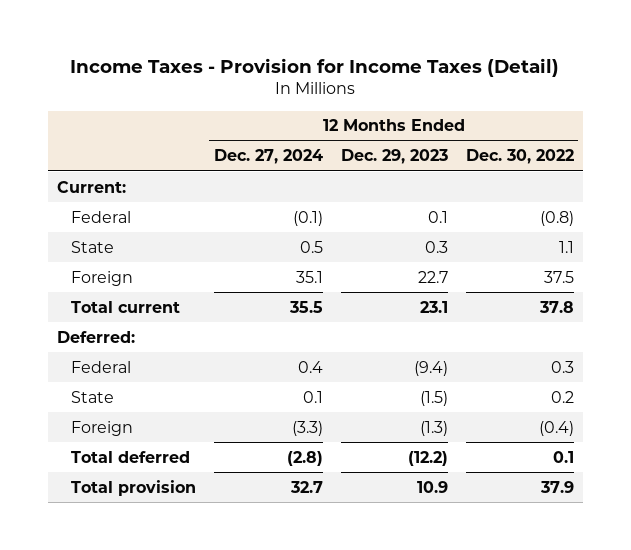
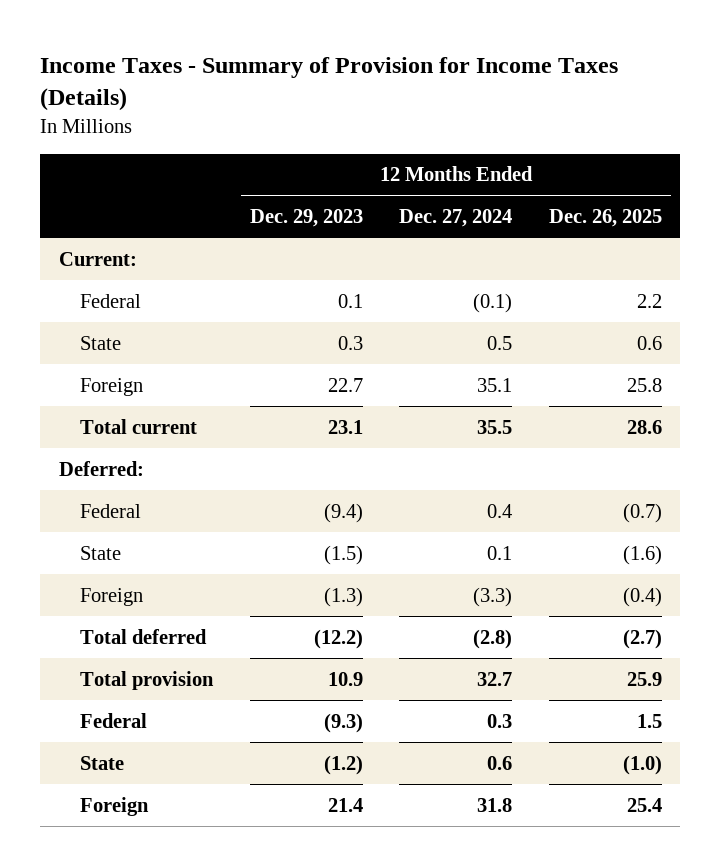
[70,57,560,77] Income Taxes - Provision for Income Taxes (Detail) -> [40,56,619,111] Income Taxes - Summary of Provision for Income Taxes (Details)
[465,149,574,165] Dec. 30, 2022 -> none
none -> [548,209,662,228] Dec. 26, 2025
none -> [80,712,148,728] Federal
none -> [80,755,125,770] State
none -> [80,796,150,816] Foreign

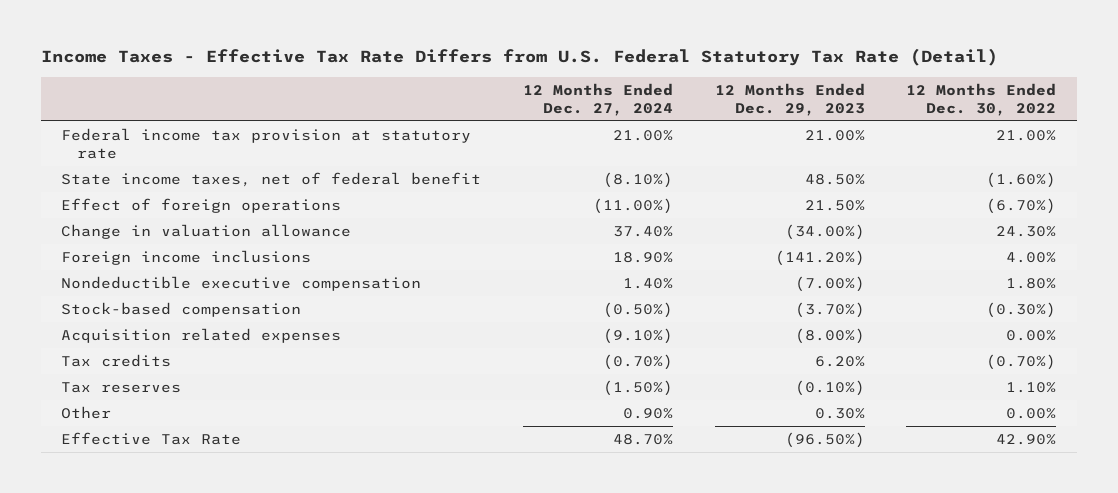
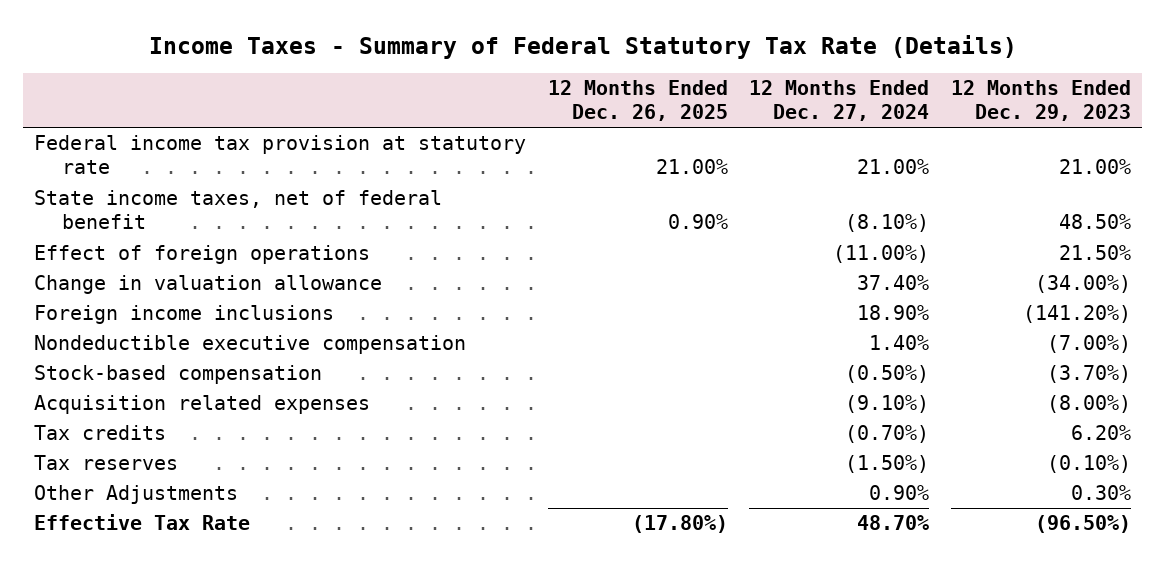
[40,48,998,67] Income Taxes - Effective Tax Rate Differs from U.S. Federal Statutory Tax Rate (Detail) -> [148,34,1017,59] Income Taxes - Summary of Federal Statutory Tax Rate (Details)
[906,82,1057,116] 12 Months Ended Dec. 30, 2022 -> none
none -> [547,80,728,122] 12 Months Ended Dec. 26, 2025
[61,406,112,420] Other -> [34,485,239,505] Other Adjustments

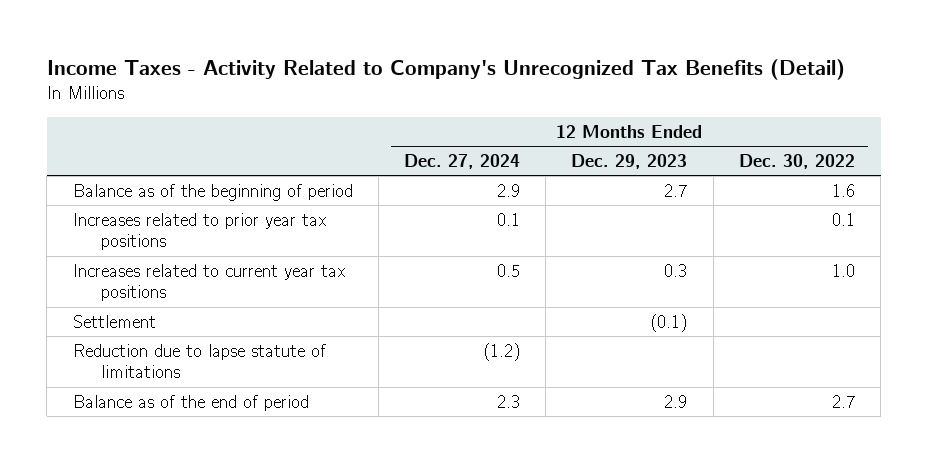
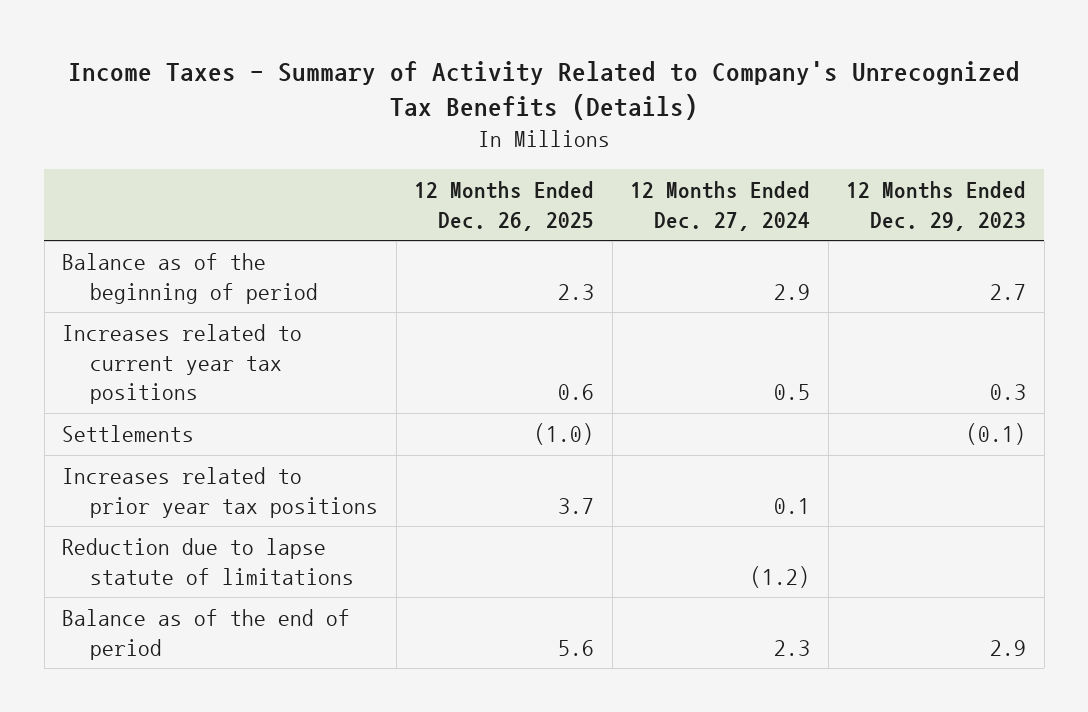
[46,58,845,80] Income Taxes - Activity Related to Company's Unrecognized Tax Benefits (Detail) -> [68,60,1021,121] Income Taxes - Summary of Activity Related to Company's Unrecognized Tax Benefits (Details)
[738,153,855,169] Dec. 30, 2022 -> none
none -> [414,181,595,231] 12 Months Ended Dec. 26, 2025
[72,314,156,328] Settlement -> [62,425,195,443] Settlements
[72,212,326,251] Increases related to prior year tax positions -> [62,467,379,518] Increases related to prior year tax positions

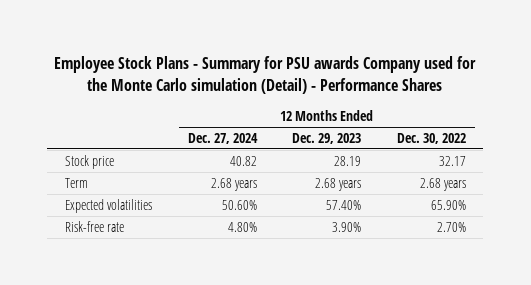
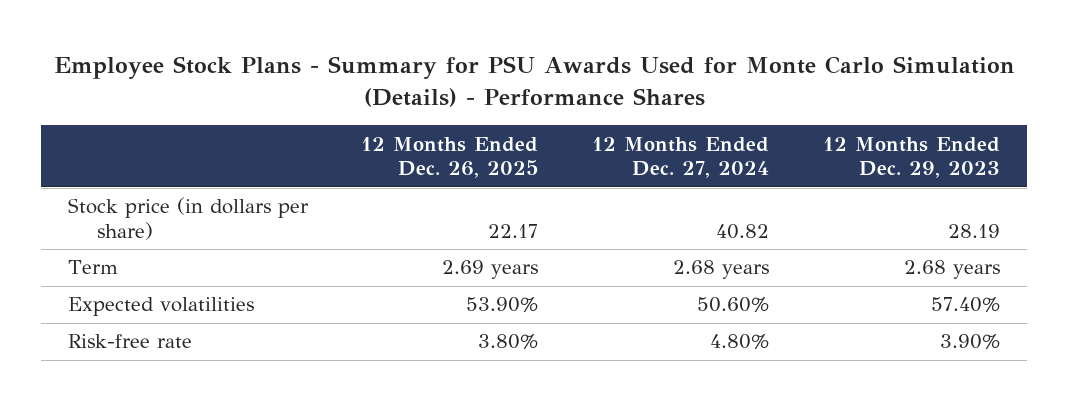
[54,56,477,95] Employee Stock Plans - Summary for PSU awards Company used for the Monte Carlo simulation (Detail) - Performance Shares -> [53,55,1015,107] Employee Stock Plans - Summary for PSU Awards Used for Monte Carlo Simulation (Details) - Performance Shares
[396,133,466,145] Dec. 30, 2022 -> none
none -> [361,136,539,179] 12 Months Ended Dec. 26, 2025
[65,154,115,169] Stock price -> [67,197,309,240] Stock price (in dollars per share)

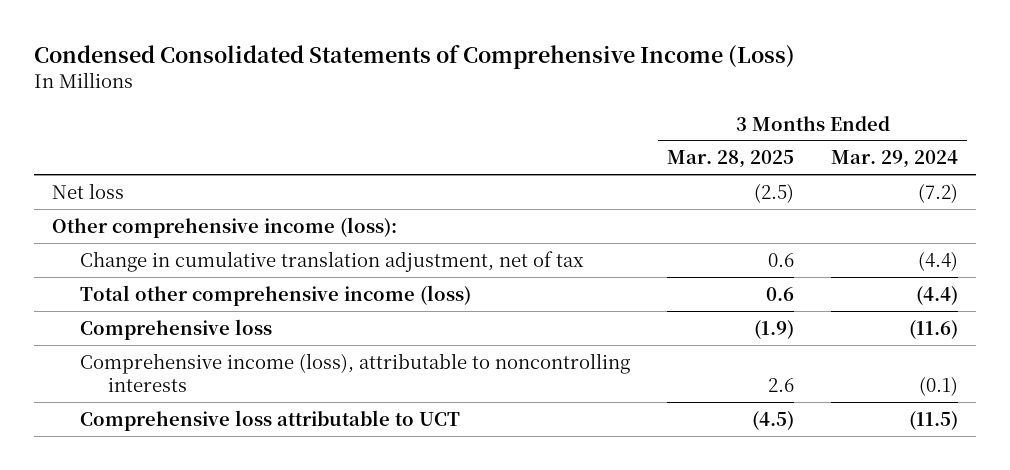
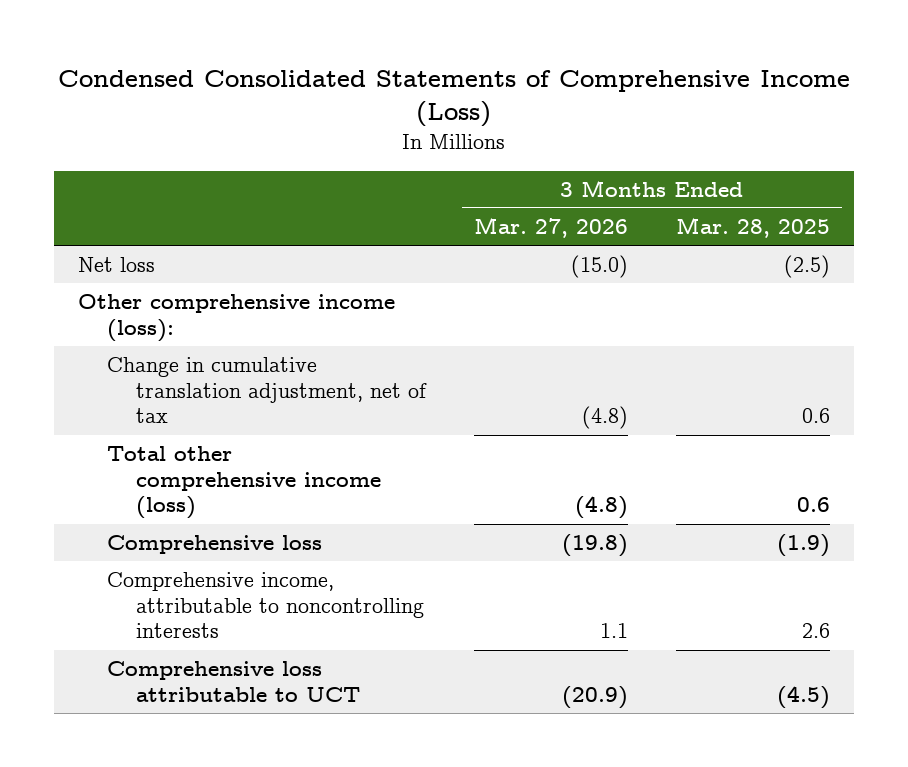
[830,150,958,169] Mar. 29, 2024 -> none
none -> [474,216,629,238] Mar. 27, 2026
[80,352,631,392] Comprehensive income (loss), attributable to noncontrolling interests -> [107,571,424,639] Comprehensive income, attributable to noncontrolling interests

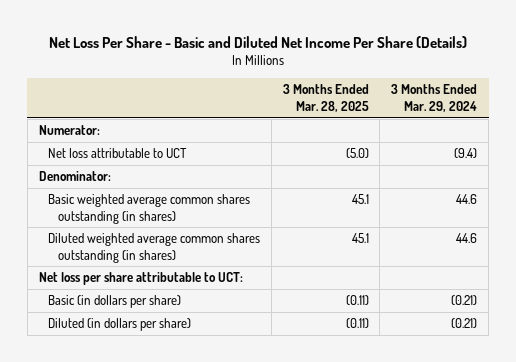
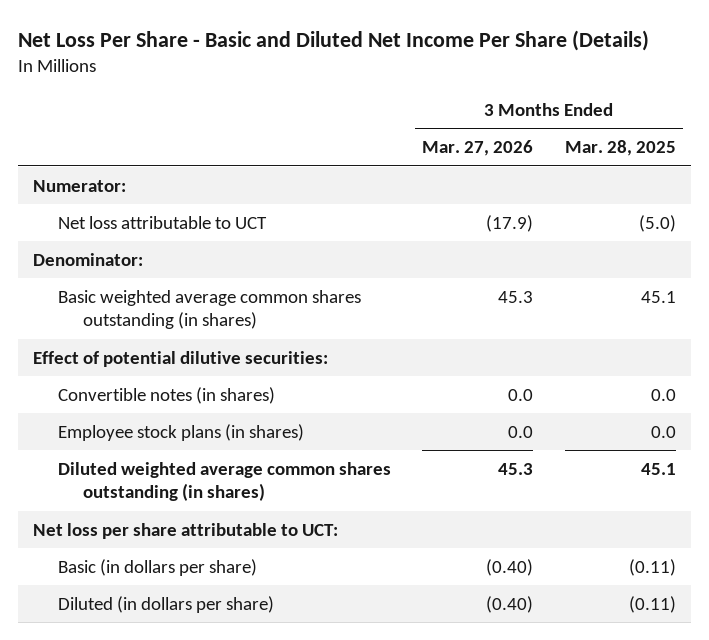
[391,84,478,113] 3 Months Ended Mar. 29, 2024 -> none
none -> [422,140,534,157] Mar. 27, 2026
none -> [33,350,329,367] Effect of potential dilutive securities:
none -> [58,386,276,404] Convertible notes (in shares)
none -> [58,423,305,441] Employee stock plans (in shares)

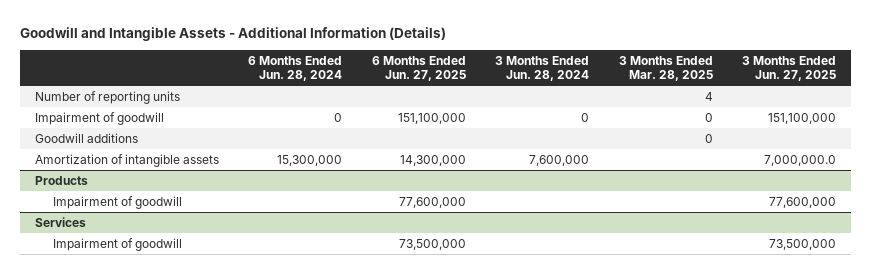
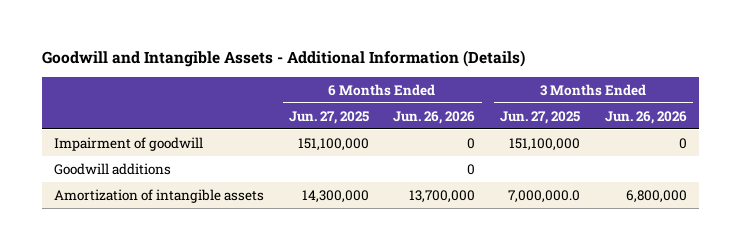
[248,56,343,82] 6 Months Ended Jun. 28, 2024 -> none
[495,56,590,82] 3 Months Ended Jun. 28, 2024 -> none
[618,56,713,82] 3 Months Ended Mar. 28, 2025 -> none
none -> [393,110,476,124] Jun. 26, 2026
none -> [604,110,687,124] Jun. 26, 2026
[34,90,180,104] Number of reporting units -> none
[34,175,88,185] Products -> none
[52,195,182,209] Impairment of goodwill -> none
[34,216,86,227] Services -> none
[52,237,182,251] Impairment of goodwill -> none

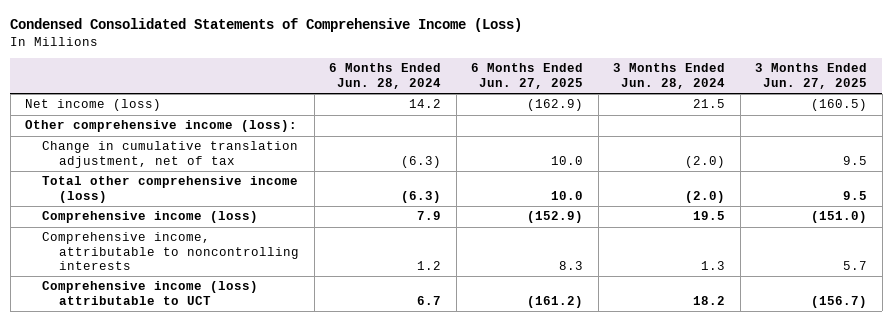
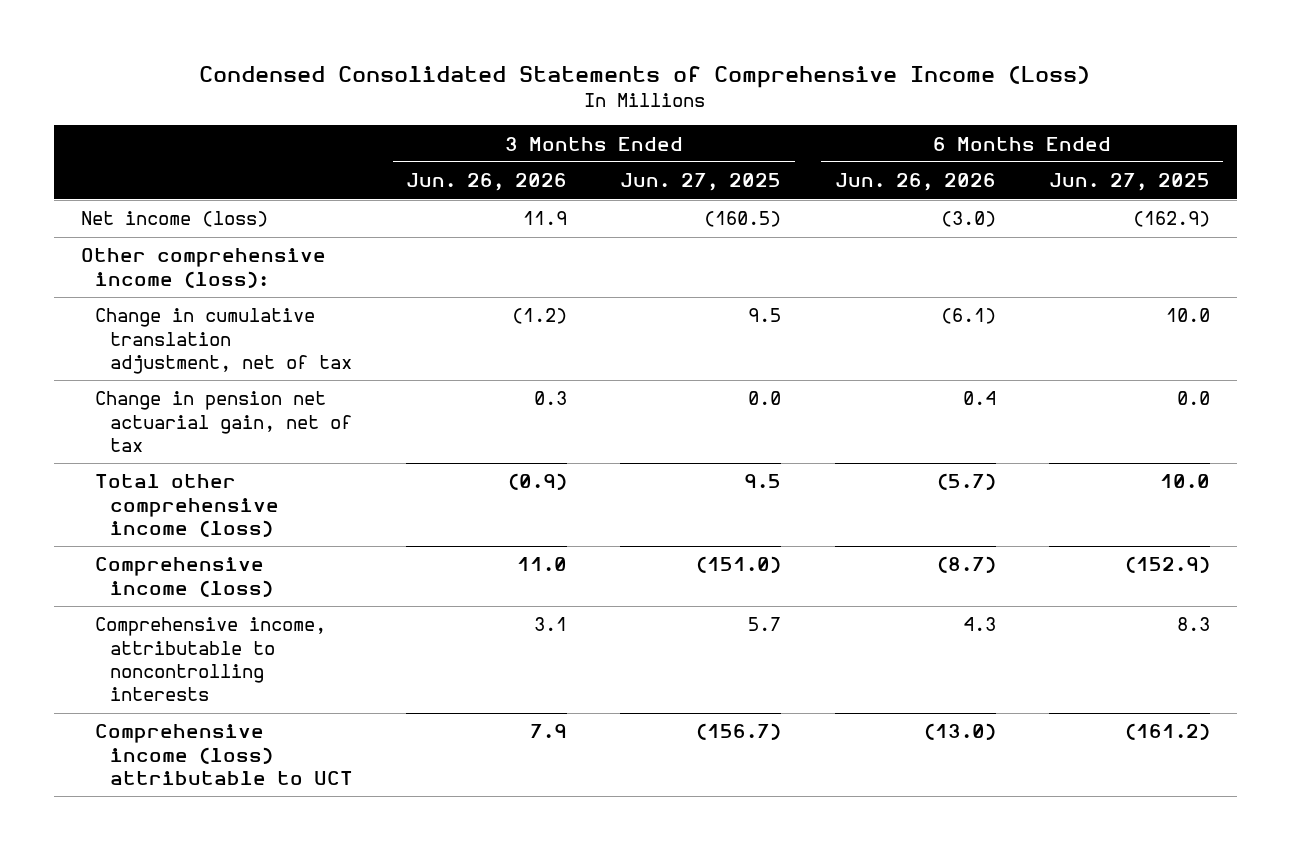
[329,63,442,89] 6 Months Ended Jun. 28, 2024 -> none
[613,63,726,89] 3 Months Ended Jun. 28, 2024 -> none
none -> [405,173,567,192] Jun. 26, 2026
none -> [834,173,996,192] Jun. 26, 2026
none -> [95,391,352,452] Change in pension net actuarial gain, net of tax

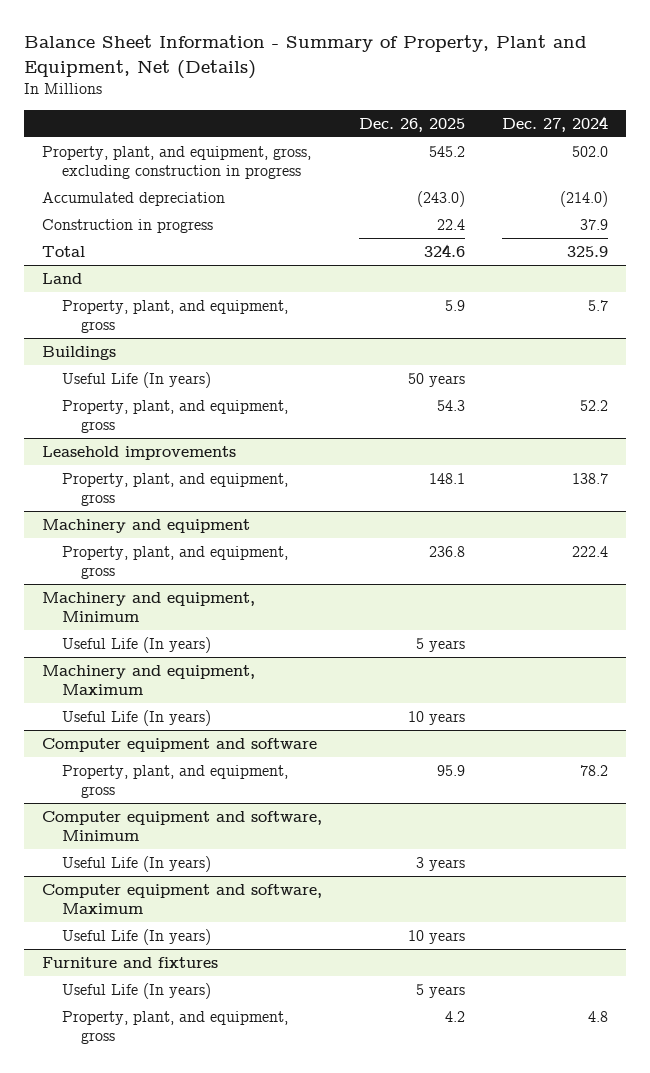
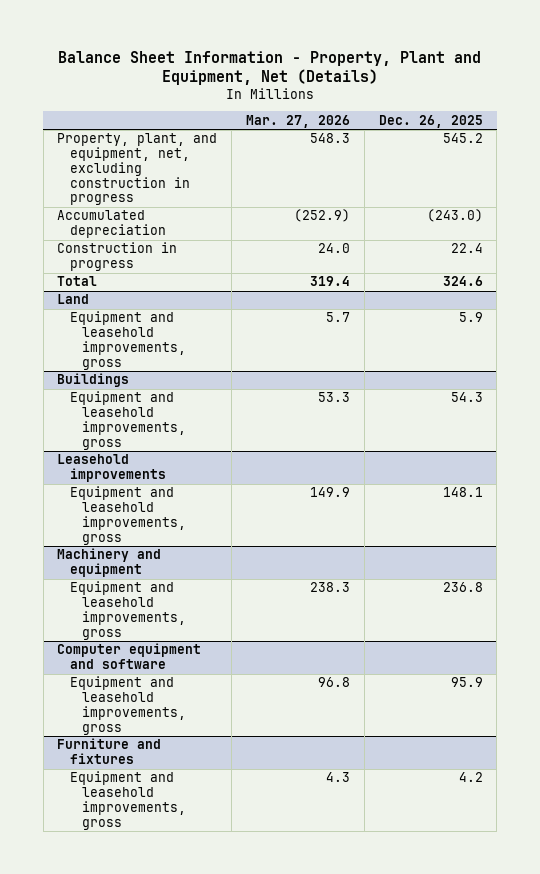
[23,35,587,79] Balance Sheet Information - Summary of Property, Plant and Equipment, Net (Details) -> [58,50,482,86] Balance Sheet Information - Property, Plant and Equipment, Net (Details)
[501,115,608,132] Dec. 27, 2024 -> none
none -> [246,114,351,128] Mar. 27, 2026
[42,145,312,180] Property, plant, and equipment, gross, excluding construction in progress -> [57,133,218,206] Property, plant, and equipment, net, excluding construction in progress
[61,299,288,334] Property, plant, and equipment, gross -> [69,311,187,370] Equipment and leasehold improvements, gross
[61,371,211,388] Useful Life (In years) -> none
[61,399,288,434] Property, plant, and equipment, gross -> [69,391,187,450] Equipment and leasehold improvements, gross
[61,472,288,507] Property, plant, and equipment, gross -> [69,486,187,545] Equipment and leasehold improvements, gross
[42,591,256,623] Machinery and equipment, Minimum -> none
[61,636,211,653] Useful Life (In years) -> none
[42,664,256,696] Machinery and equipment, Maximum -> none
[61,709,211,726] Useful Life (In years) -> none
[61,545,288,580] Property, plant, and equipment, gross -> [69,581,187,640] Equipment and leasehold improvements, gross
[42,810,323,842] Computer equipment and software, Minimum -> none
[61,855,211,872] Useful Life (In years) -> none
[42,883,323,915] Computer equipment and software, Maximum -> none
[61,928,211,945] Useful Life (In years) -> none
[61,764,288,799] Property, plant, and equipment, gross -> [69,676,187,735] Equipment and leasehold improvements, gross
[61,982,211,999] Useful Life (In years) -> none
[61,1010,288,1045] Property, plant, and equipment, gross -> [69,771,187,830] Equipment and leasehold improvements, gross

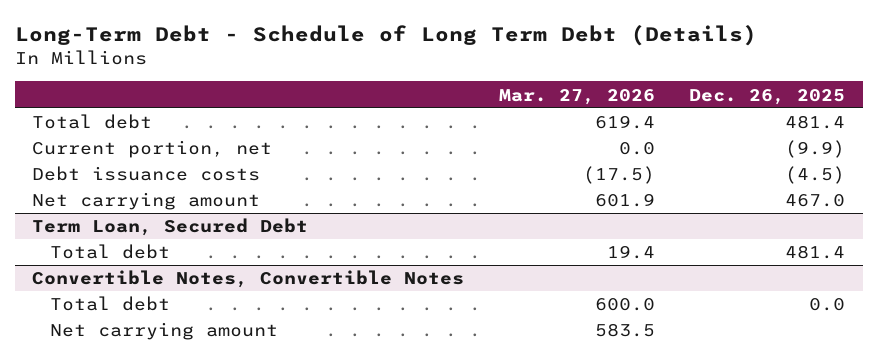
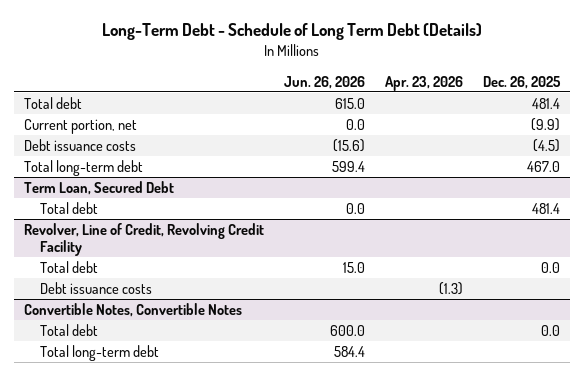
[498,88,655,105] Mar. 27, 2026 -> none
none -> [284,75,366,89] Jun. 26, 2026
none -> [385,75,464,91] Apr. 23, 2026
[31,192,260,211] Net carrying amount -> [23,159,143,176] Total long-term debt
none -> [23,222,264,257] Revolver, Line of Credit, Revolving Credit Facility
none -> [40,260,99,273] Total debt
none -> [40,281,153,294] Debt issuance costs
[49,322,278,341] Net carrying amount -> [40,344,160,361] Total long-term debt

